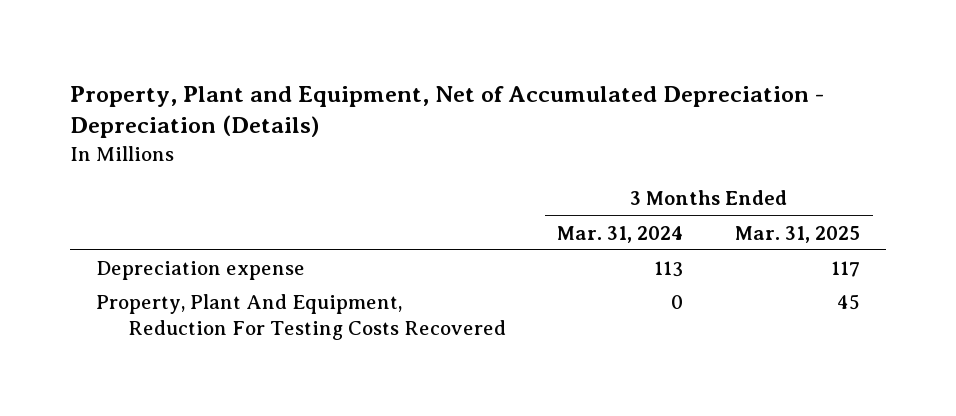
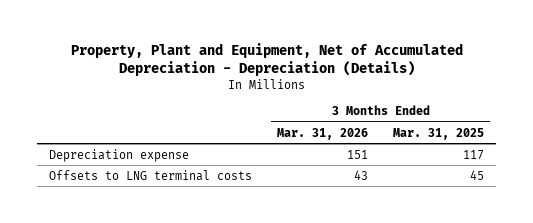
[557,225,684,243] Mar. 31, 2024 -> none
none -> [277,127,369,140] Mar. 31, 2026
[95,294,506,341] Property, Plant And Equipment, Reduction For Testing Costs Recovered -> [49,169,253,181] Offsets to LNG terminal costs

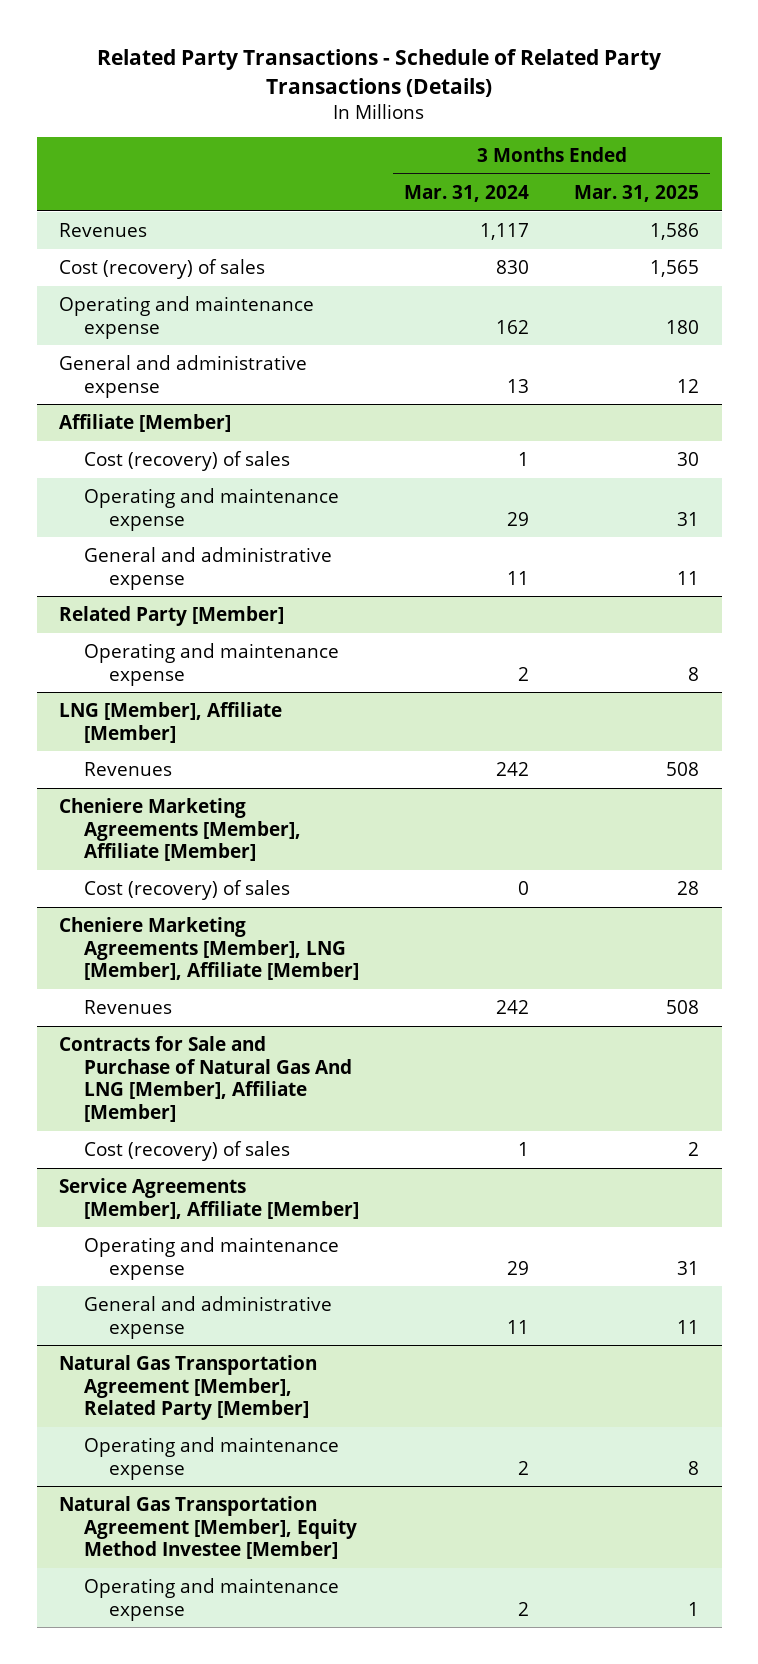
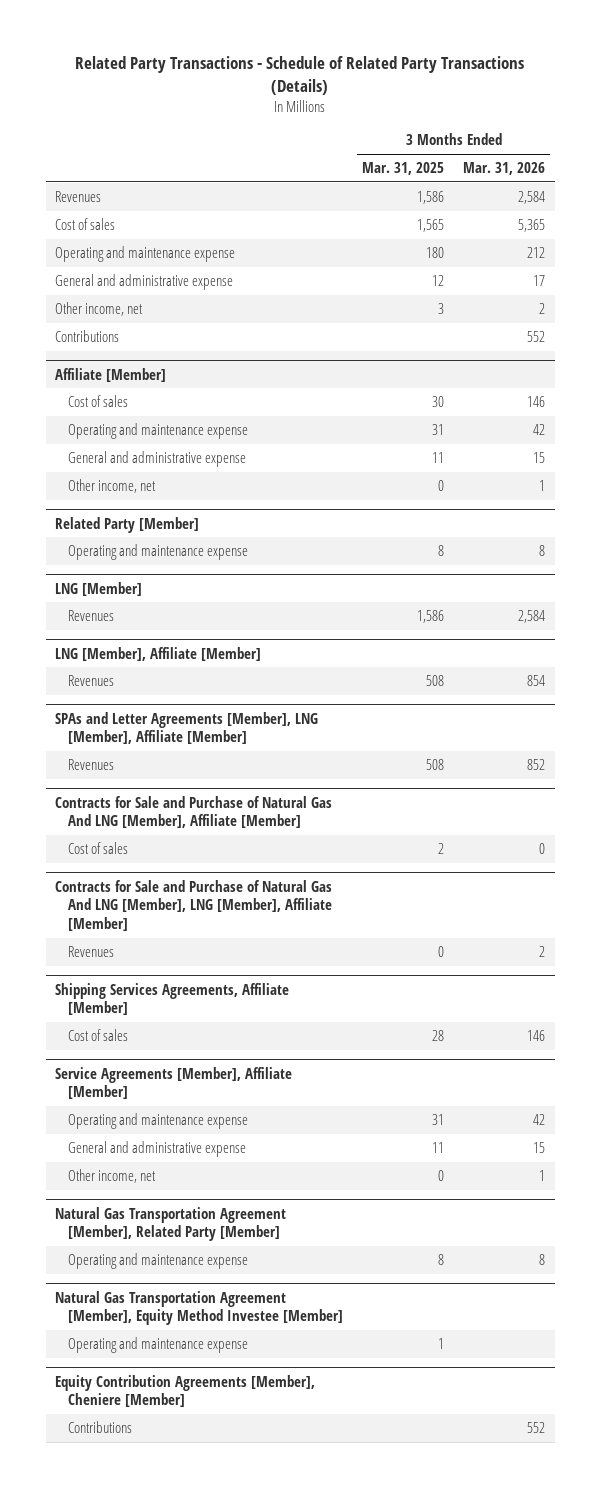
[404,184,530,202] Mar. 31, 2024 -> none
none -> [463,162,546,176] Mar. 31, 2026
[59,258,266,279] Cost (recovery) of sales -> [55,218,116,231] Cost of sales
none -> [55,302,144,317] Other income, net
none -> [55,330,120,343] Contributions
[84,450,291,471] Cost (recovery) of sales -> [68,395,129,408] Cost of sales
none -> [68,479,157,494] Other income, net
none -> [55,581,143,596] LNG [Member]
none -> [68,610,115,622] Revenues
[59,797,302,862] Cheniere Marketing Agreements [Member], Affiliate [Member] -> none
[84,879,291,900] Cost (recovery) of sales -> none
[59,916,360,981] Cheniere Marketing Agreements [Member], LNG [Member], Affiliate [Member] -> none
none -> [55,711,319,745] SPAs and Letter Agreements [Member], LNG [Member], Affiliate [Member]
[84,1140,291,1161] Cost (recovery) of sales -> [68,842,129,855] Cost of sales
none -> [55,879,333,932] Contracts for Sale and Purchase of Natural Gas And LNG [Member], LNG [Member], Affiliate [Member]
none -> [68,946,115,958] Revenues
none -> [55,982,290,1016] Shipping Services Agreements, Affiliate [Member]
none -> [68,1029,129,1042] Cost of sales
none -> [68,1169,157,1184] Other income, net
none -> [55,1374,316,1408] Equity Contribution Agreements [Member], Cheniere [Member]
none -> [68,1421,133,1434] Contributions

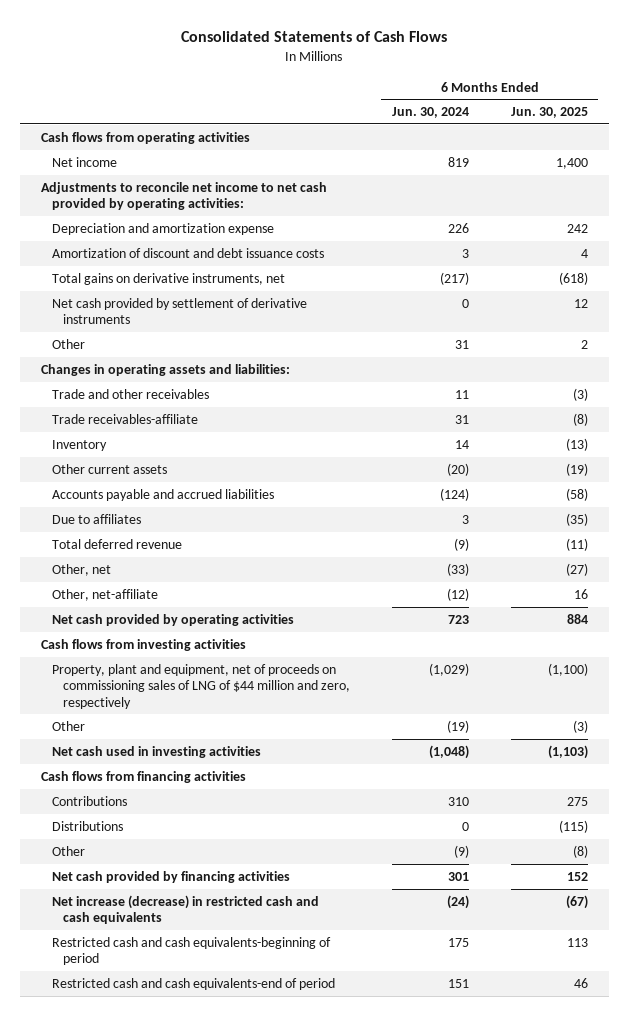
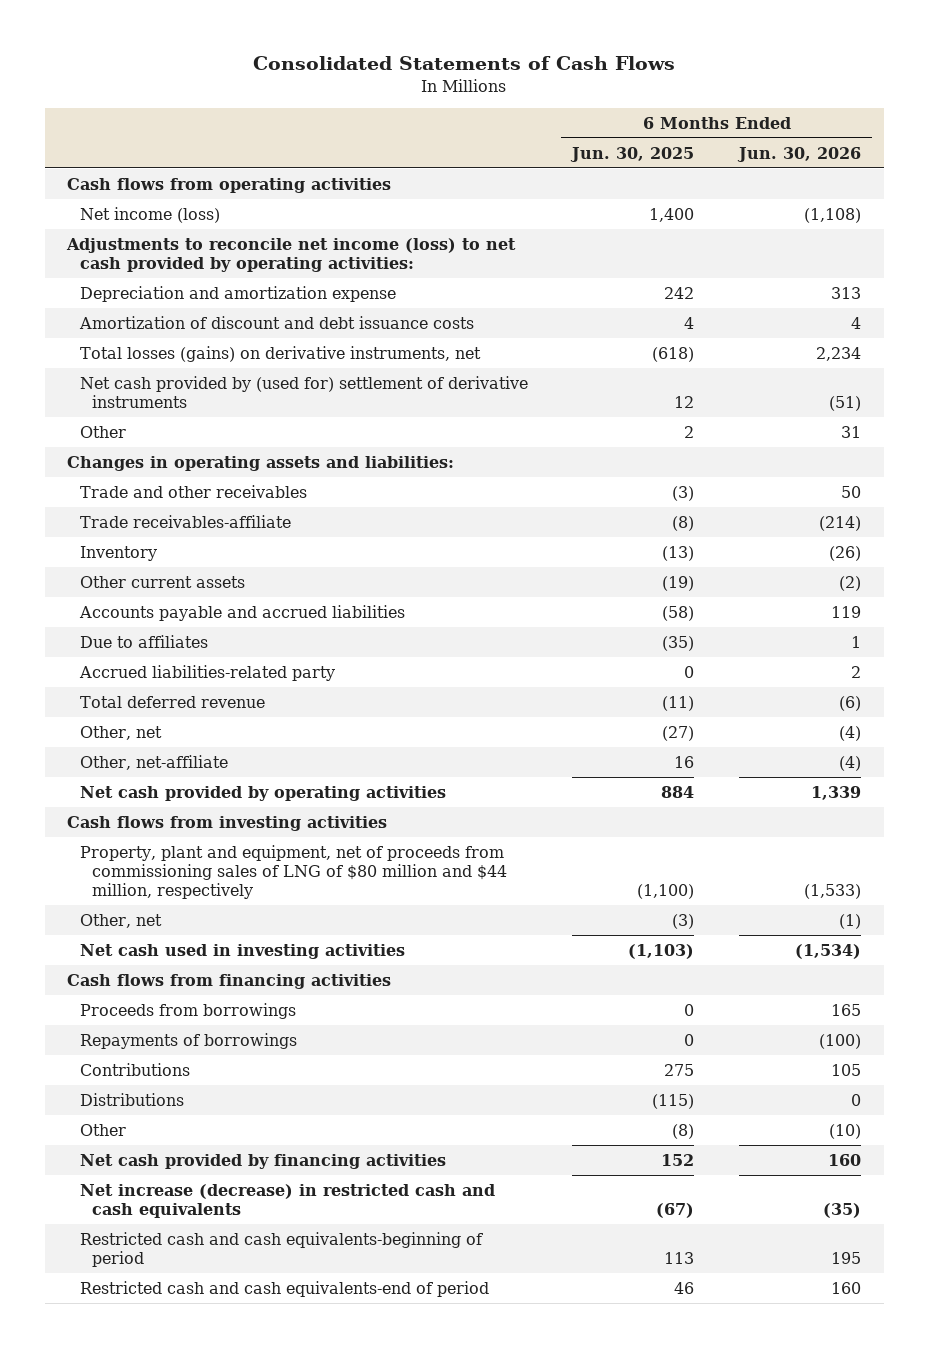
[391,107,469,119] Jun. 30, 2024 -> none
none -> [737,146,862,162] Jun. 30, 2026
[51,156,117,167] Net income -> [79,206,220,223] Net income (loss)
[40,181,327,211] Adjustments to reconcile net income to net cash provided by operating activities: -> [66,237,517,272] Adjustments to reconcile net income (loss) to net cash provided by operating activities:
[51,272,285,285] Total gains on derivative instruments, net -> [79,345,481,362] Total losses (gains) on derivative instruments, net
[51,297,307,325] Net cash provided by settlement of derivative instruments -> [79,375,528,408] Net cash provided by (used for) settlement of derivative instruments
none -> [78,664,335,681] Accrued liabilities-related party
[51,663,350,709] Property, plant and equipment, net of proceeds on commissioning sales of LNG of $44 million and zero, respectively -> [79,844,508,899] Property, plant and equipment, net of proceeds from commissioning sales of LNG of $80 million and $44 million, respectively
[51,720,85,731] Other -> [79,913,162,928] Other, net
none -> [79,1002,296,1019] Proceeds from borrowings
none -> [79,1032,297,1049] Repayments of borrowings

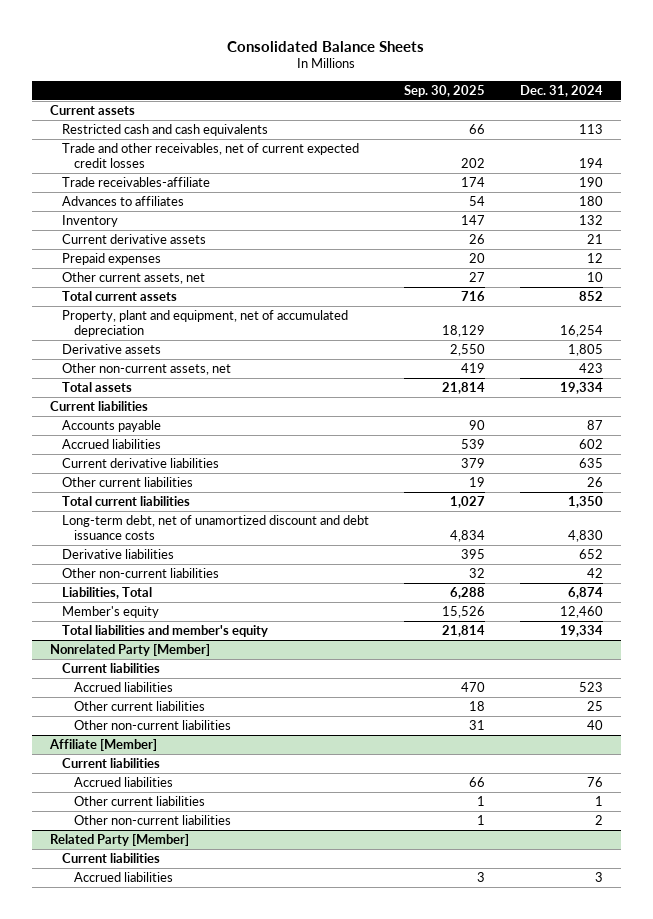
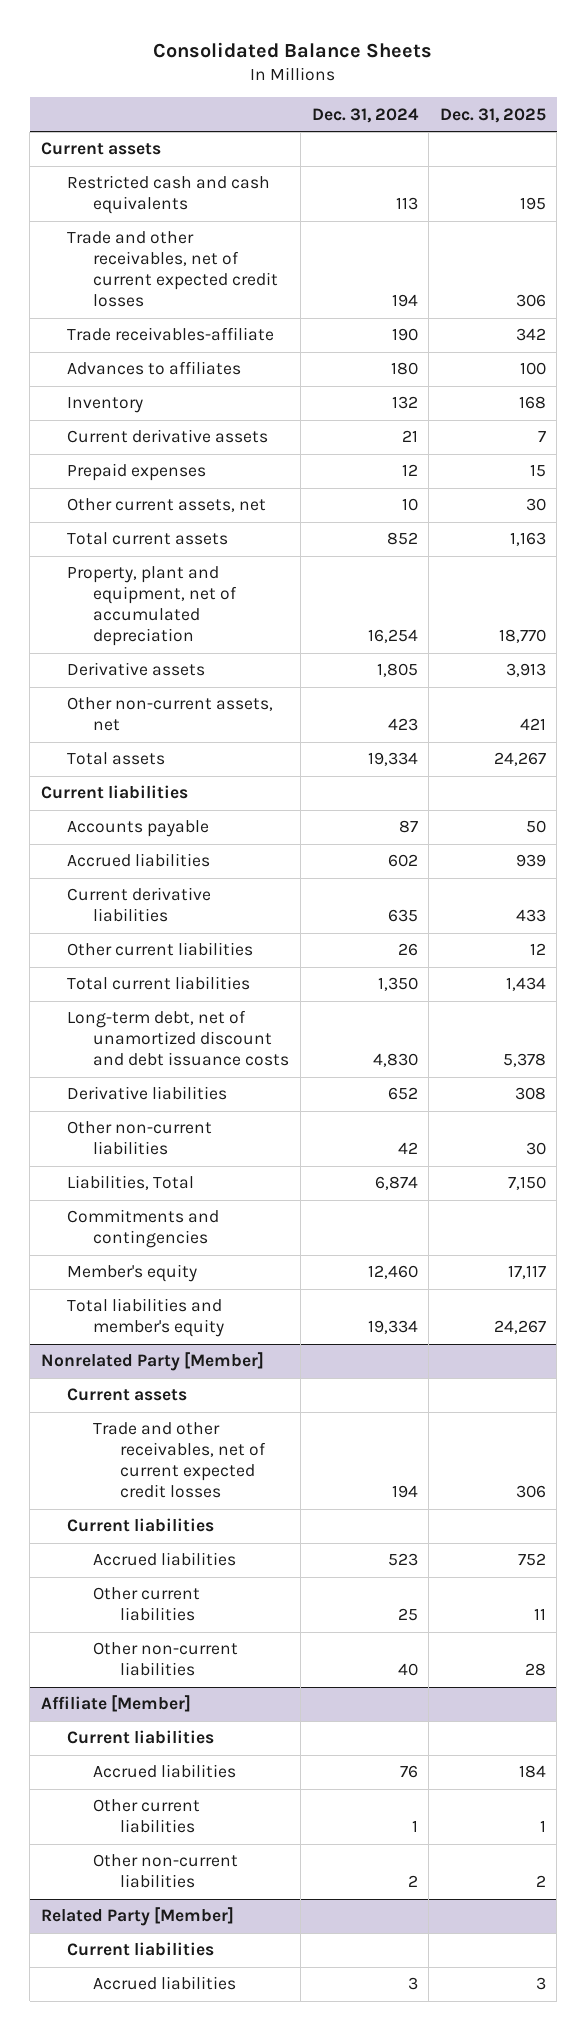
[403,84,485,97] Sep. 30, 2025 -> none
none -> [439,107,546,123] Dec. 31, 2025
none -> [67,1209,220,1249] Commitments and contingencies
none -> [67,1388,188,1402] Current assets
none -> [93,1422,266,1499] Trade and other receivables, net of current expected credit losses

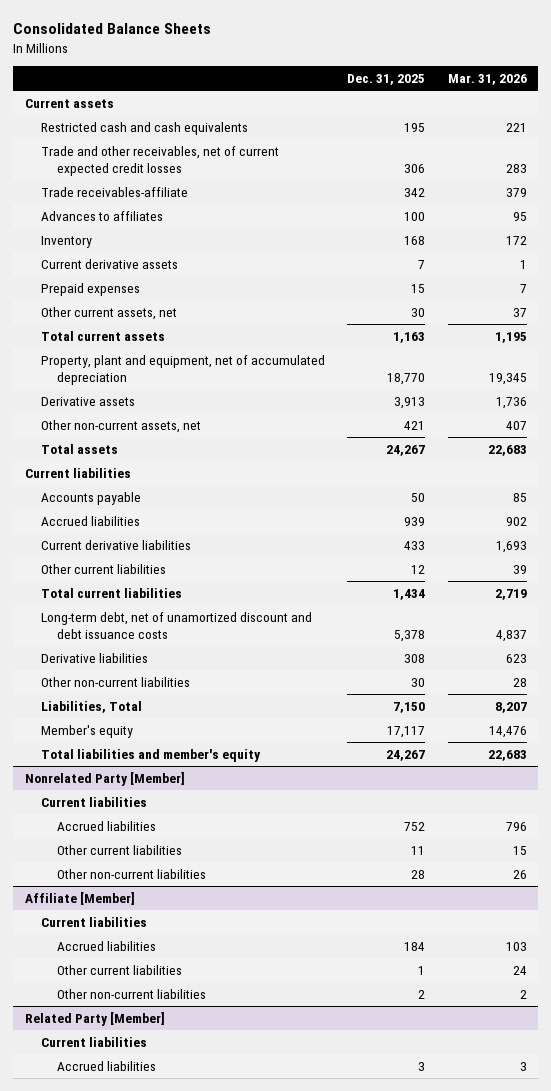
[311,107,419,123] Dec. 31, 2024 -> none
none -> [447,74,527,86] Mar. 31, 2026
[67,1209,220,1249] Commitments and contingencies -> none
[67,1388,188,1402] Current assets -> none
[93,1422,266,1499] Trade and other receivables, net of current expected credit losses -> none

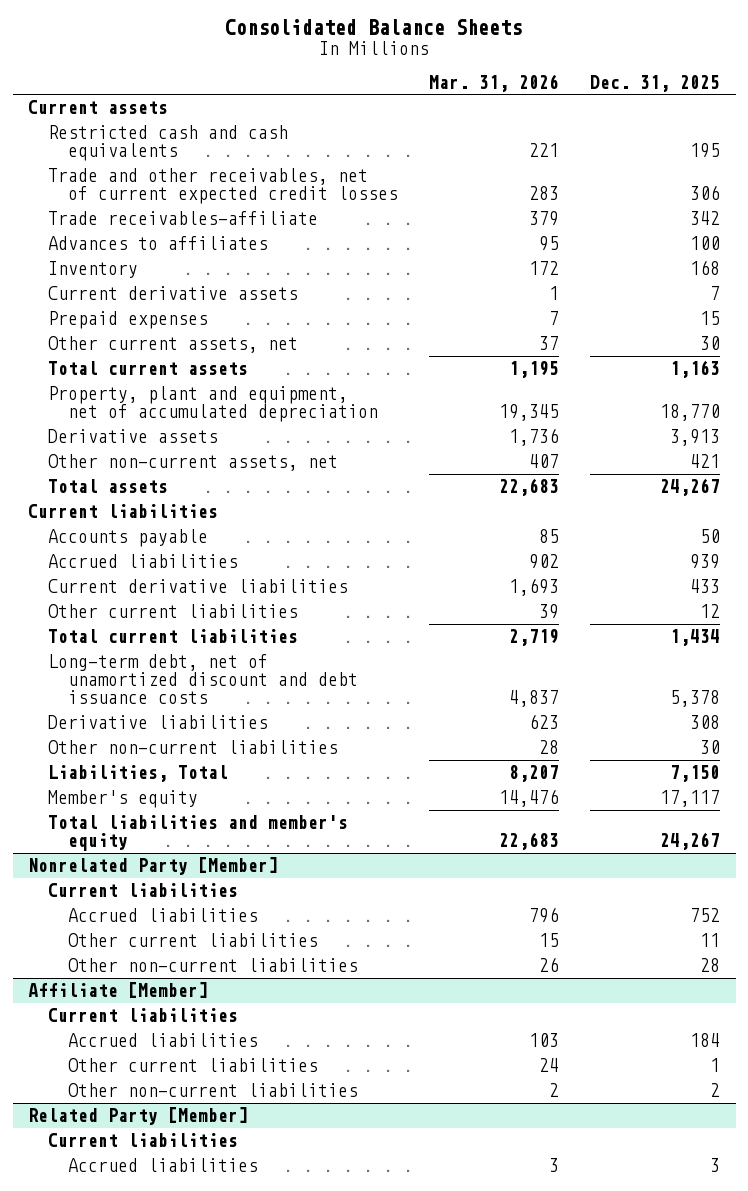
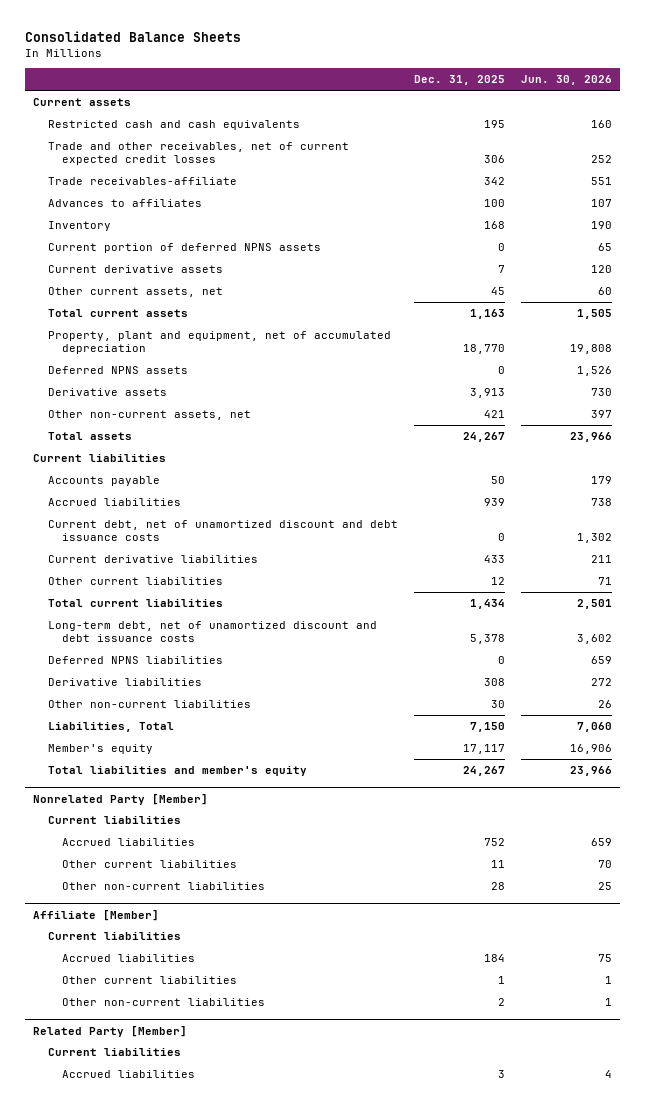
[428,73,559,92] Mar. 31, 2026 -> none
none -> [520,75,612,86] Jun. 30, 2026
none -> [47,242,321,253] Current portion of deferred NPNS assets
[47,311,208,330] Prepaid expenses -> none
[699,336,720,351] 30 -> [490,286,505,295] 45
none -> [47,365,188,374] Deferred NPNS assets
none -> [47,519,398,542] Current debt, net of unamortized discount and debt issuance costs
none -> [47,655,223,664] Deferred NPNS liabilities

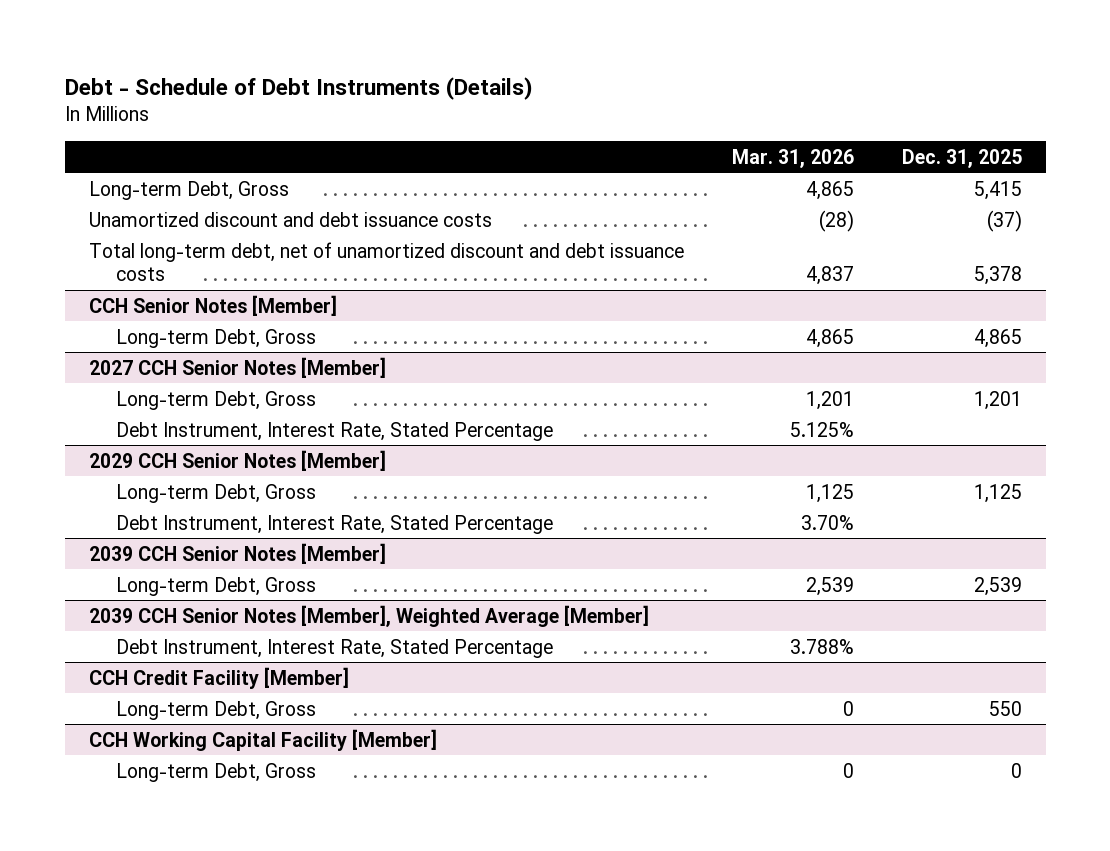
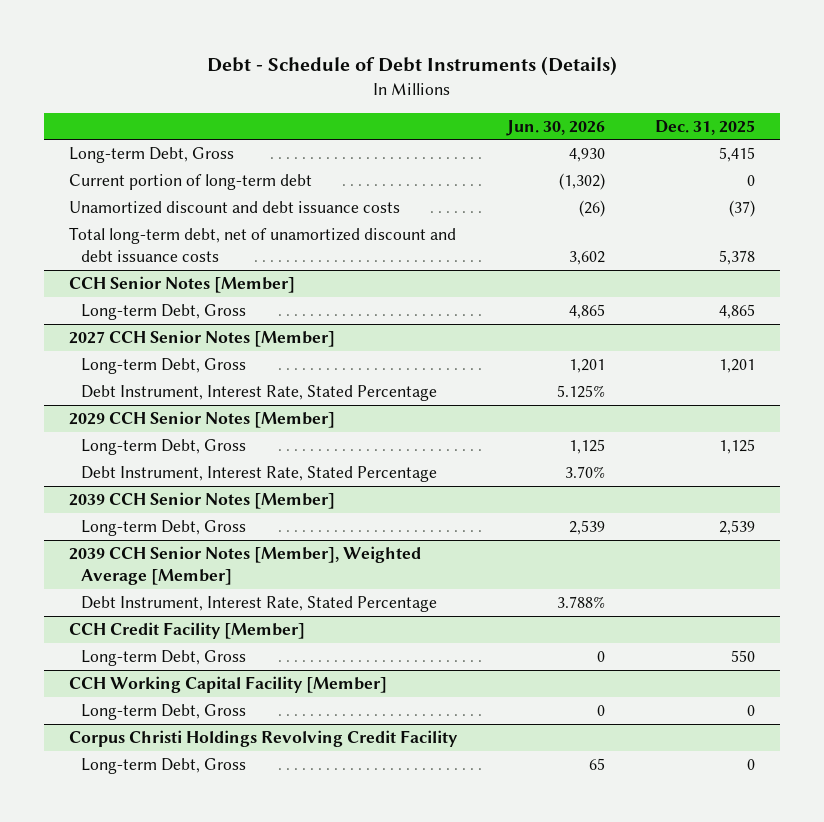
[731,148,854,168] Mar. 31, 2026 -> none
none -> [505,119,605,136] Jun. 30, 2026
none -> [68,174,312,191] Current portion of long-term debt
none -> [68,730,458,748] Corpus Christi Holdings Revolving Credit Facility
none -> [81,758,247,775] Long-term Debt, Gross

